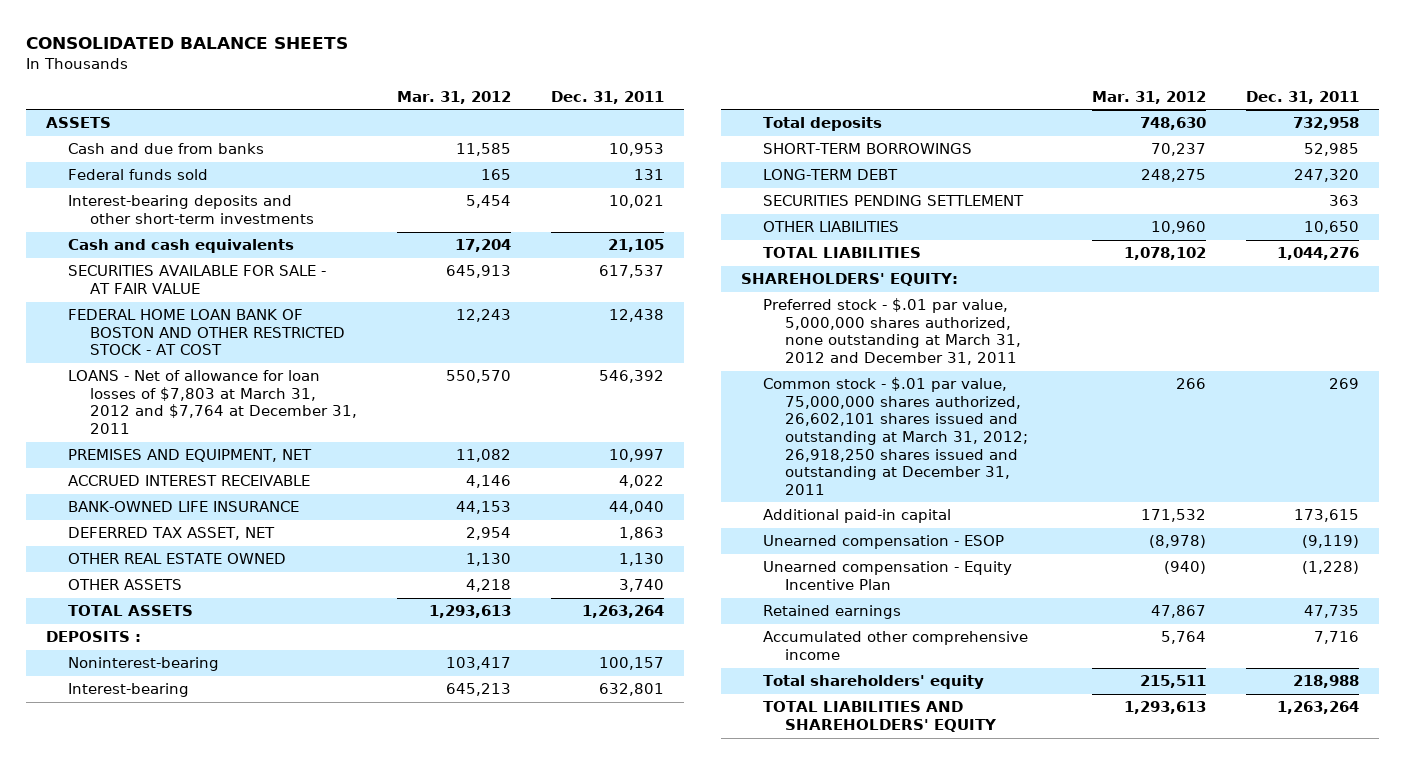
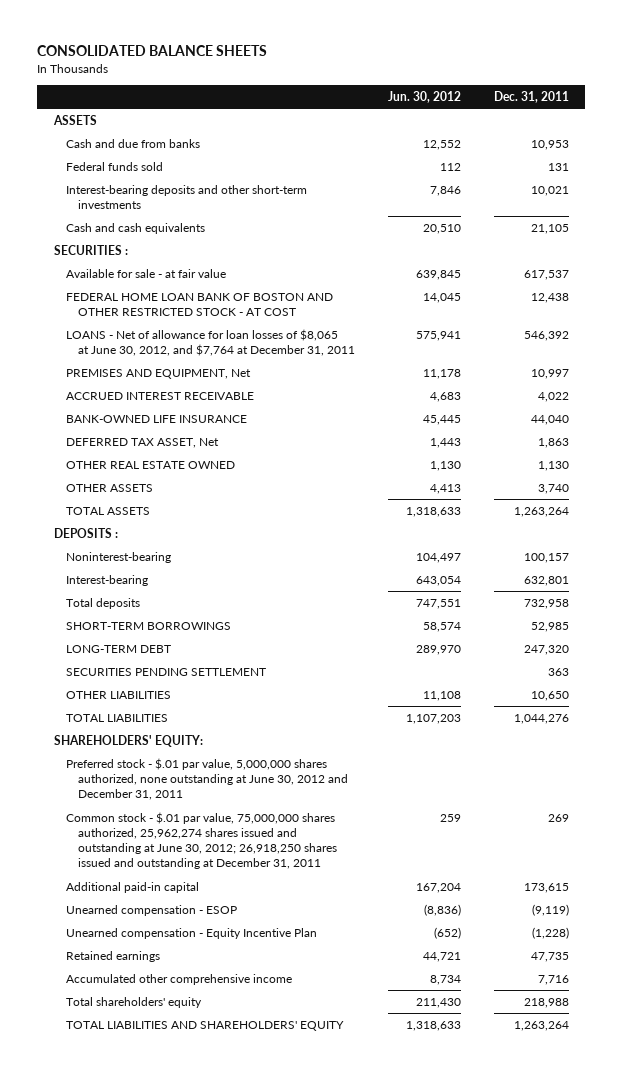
[397,90,512,104] Mar. 31, 2012 -> none
none -> [388,91,462,104] Jun. 30, 2012
none -> [53,245,128,256] SECURITIES :
[68,265,327,294] SECURITIES AVAILABLE FOR SALE - AT FAIR VALUE -> [66,269,227,279] Available for sale - at fair value
[68,370,358,435] LOANS - Net of allowance for loan losses of $7,803 at March 31, 2012 and $7,764 at December 31, 2011 -> [66,329,356,357] LOANS - Net of allowance for loan losses of $8,065 at June 30, 2012, and $7,764 at December 31, 2011
[68,449,313,463] PREMISES AND EQUIPMENT, NET -> [66,369,252,380] PREMISES AND EQUIPMENT, Net
[68,527,276,541] DEFERRED TAX ASSET, NET -> [66,438,220,449] DEFERRED TAX ASSET, Net
[762,298,1021,366] Preferred stock - $.01 par value, 5,000,000 shares authorized, none outstanding at March 31, 2012 and December 31, 2011 -> [66,758,349,801] Preferred stock - $.01 par value, 5,000,000 shares authorized, none outstanding at June 30, 2012 and December 31, 2011
[762,377,1028,495] Common stock - $.01 par value, 75,000,000 shares authorized, 26,602,101 shares issued and outstanding at March 31, 2012; 26,918,250 shares issued and outstanding at December 31, 2011 -> [66,812,338,870] Common stock - $.01 par value, 75,000,000 shares authorized, 25,962,274 shares issued and outstanding at June 30, 2012; 26,918,250 shares issued and outstanding at December 31, 2011

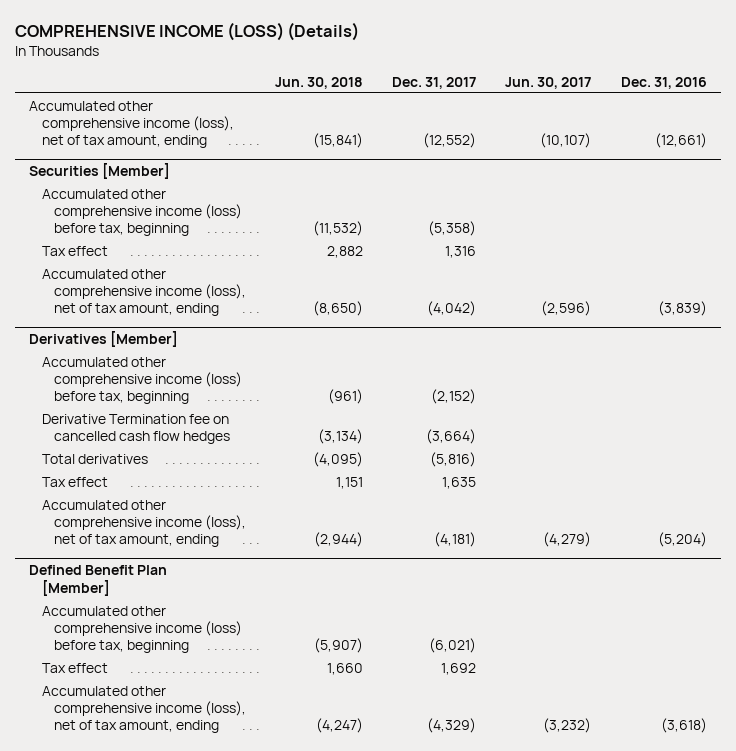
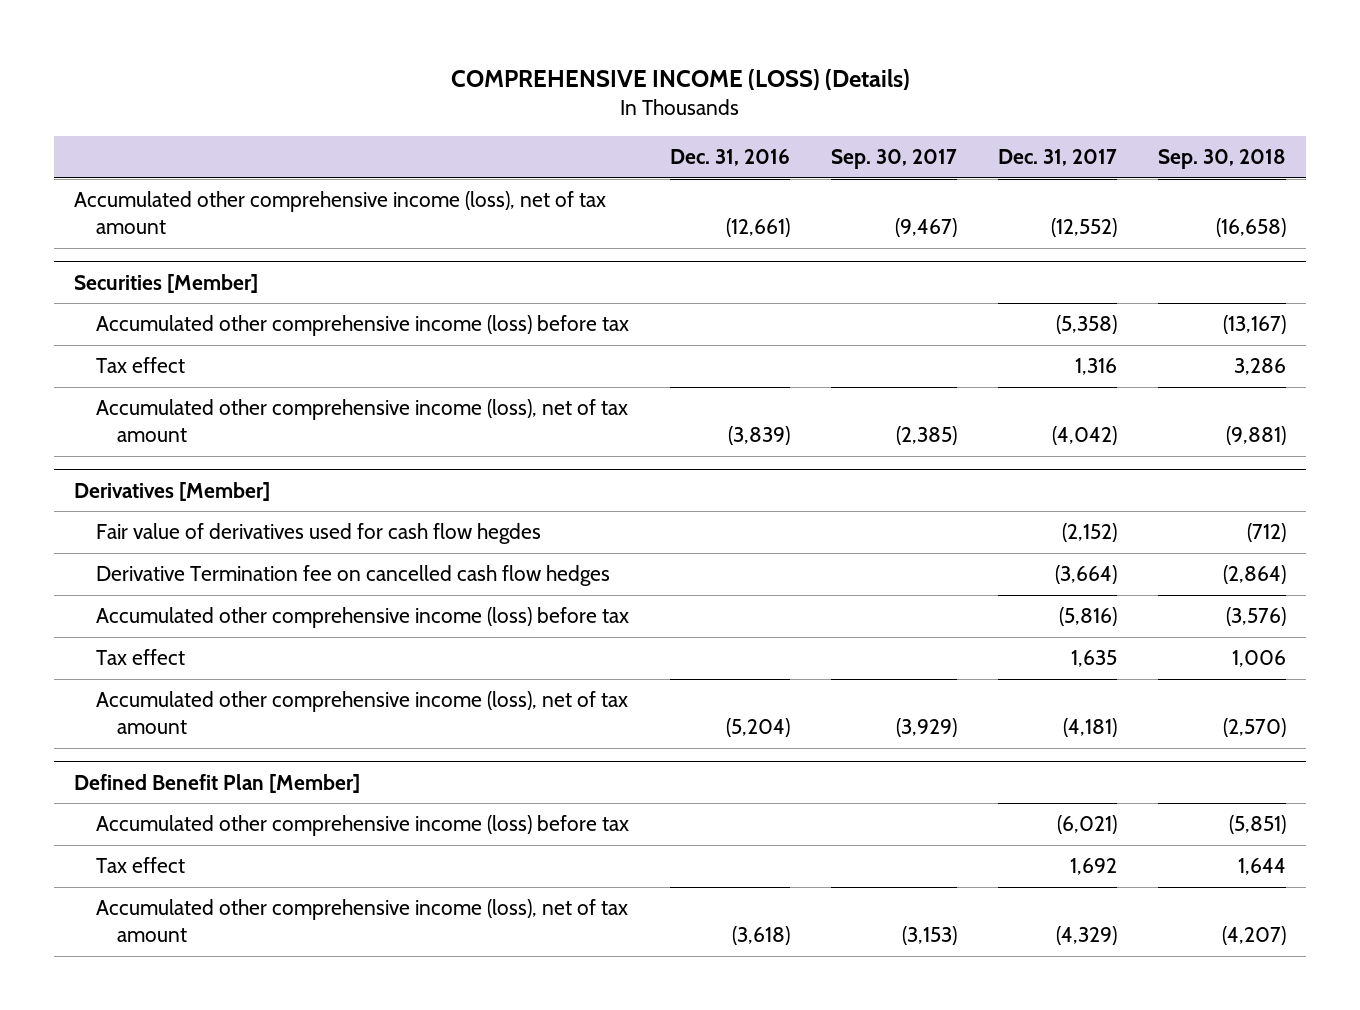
[275,76,364,89] Jun. 30, 2018 -> none
[505,76,592,89] Jun. 30, 2017 -> none
none -> [830,149,957,170] Sep. 30, 2017
none -> [1157,149,1286,170] Sep. 30, 2018
[29,100,234,149] Accumulated other comprehensive income (loss), net of tax amount, ending -> [74,191,607,235] Accumulated other comprehensive income (loss), net of tax amount
[41,188,242,237] Accumulated other comprehensive income (loss) before tax, beginning -> [95,315,629,337] Accumulated other comprehensive income (loss) before tax
[41,268,246,317] Accumulated other comprehensive income (loss), net of tax amount, ending -> [95,399,628,443] Accumulated other comprehensive income (loss), net of tax amount
[41,356,242,405] Accumulated other comprehensive income (loss) before tax, beginning -> [95,523,541,545] Fair value of derivatives used for cash flow hegdes
[41,453,148,464] Total derivatives -> [95,607,629,629] Accumulated other comprehensive income (loss) before tax
[41,499,246,548] Accumulated other comprehensive income (loss), net of tax amount, ending -> [95,691,628,735] Accumulated other comprehensive income (loss), net of tax amount
[41,605,242,654] Accumulated other comprehensive income (loss) before tax, beginning -> [95,815,629,837] Accumulated other comprehensive income (loss) before tax
[41,685,246,734] Accumulated other comprehensive income (loss), net of tax amount, ending -> [95,899,628,943] Accumulated other comprehensive income (loss), net of tax amount

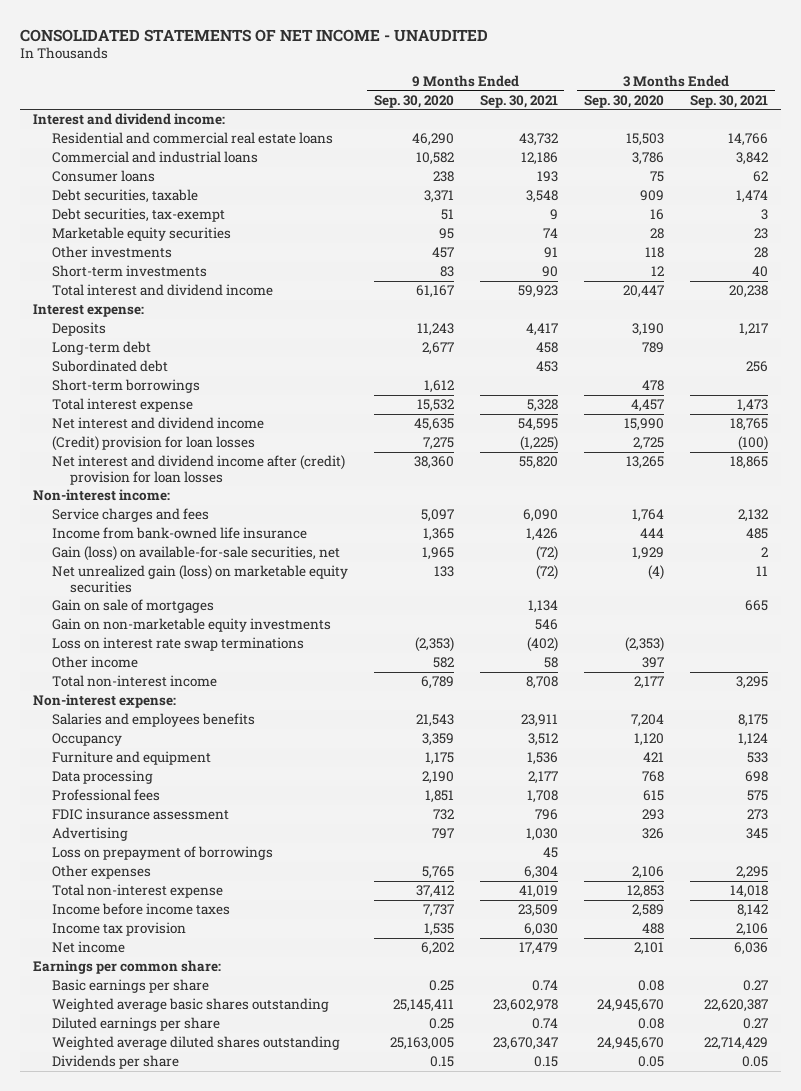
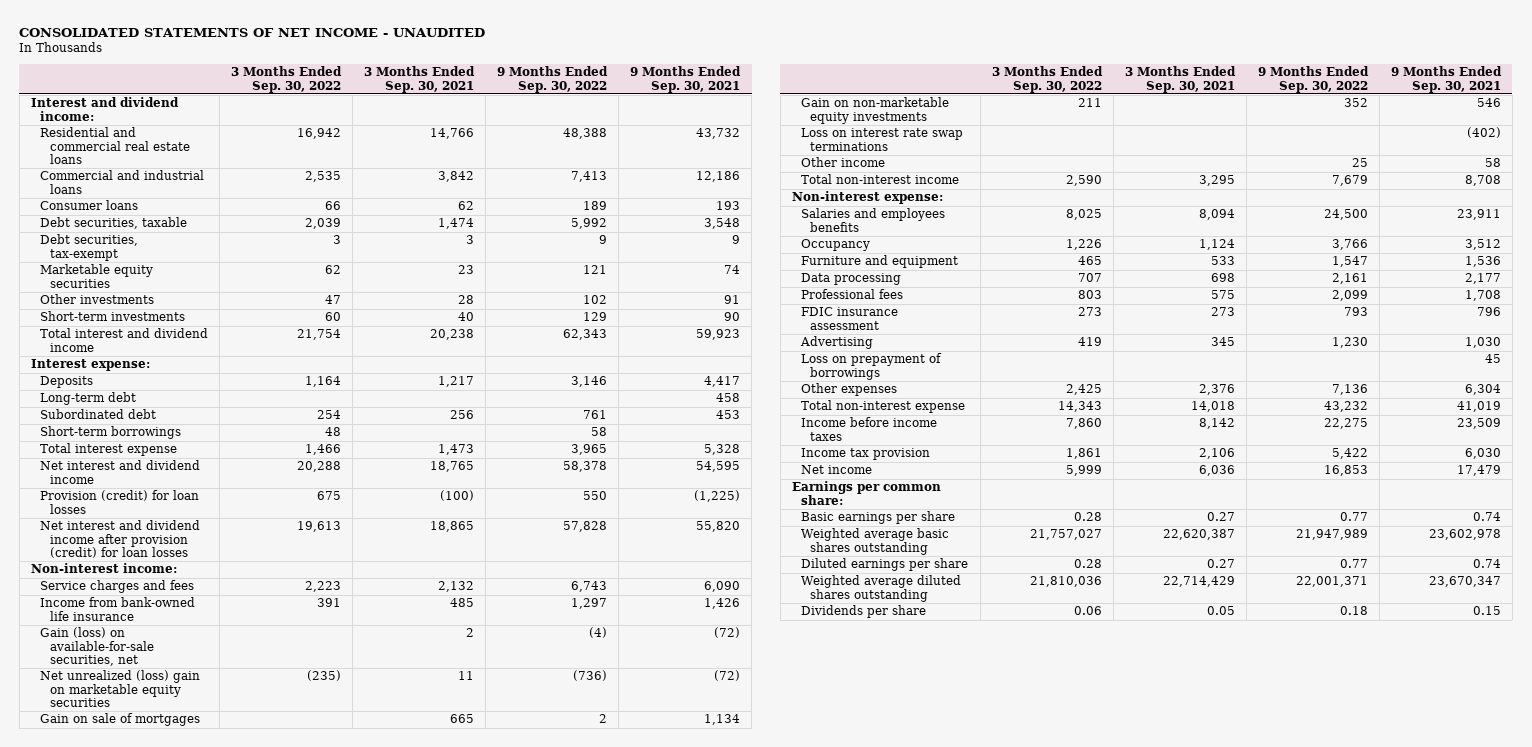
[373,94,454,108] Sep. 30, 2020 -> none
[583,94,664,108] Sep. 30, 2020 -> none
none -> [231,66,343,93] 3 Months Ended Sep. 30, 2022
none -> [497,66,609,93] 9 Months Ended Sep. 30, 2022
[51,436,255,452] (Credit) provision for loan losses -> [40,490,200,514] Provision (credit) for loan losses
[51,455,345,485] Net interest and dividend income after (credit) provision for loan losses -> [40,520,201,559] Net interest and dividend income after provision (credit) for loan losses
[51,565,348,593] Net unrealized gain (loss) on marketable equity securities -> [40,670,201,708] Net unrealized (loss) gain on marketable equity securities
[737,714,768,728] 8,175 -> [1198,209,1235,221] 8,094
[735,866,768,880] 2,295 -> [1198,384,1235,396] 2,376

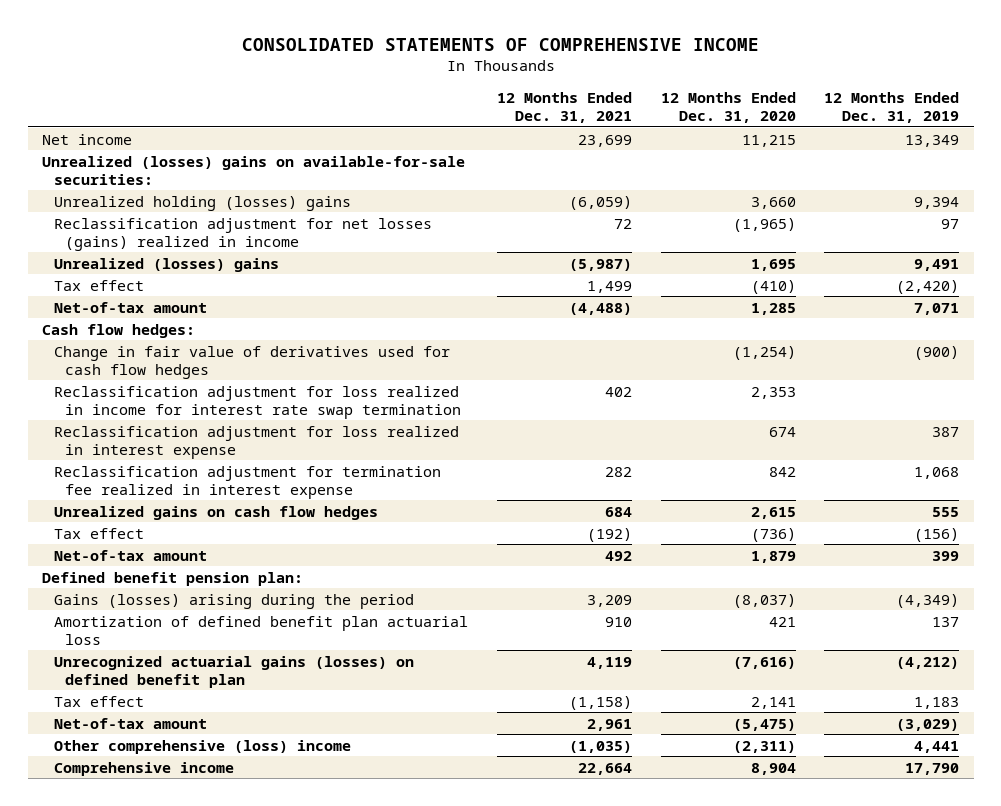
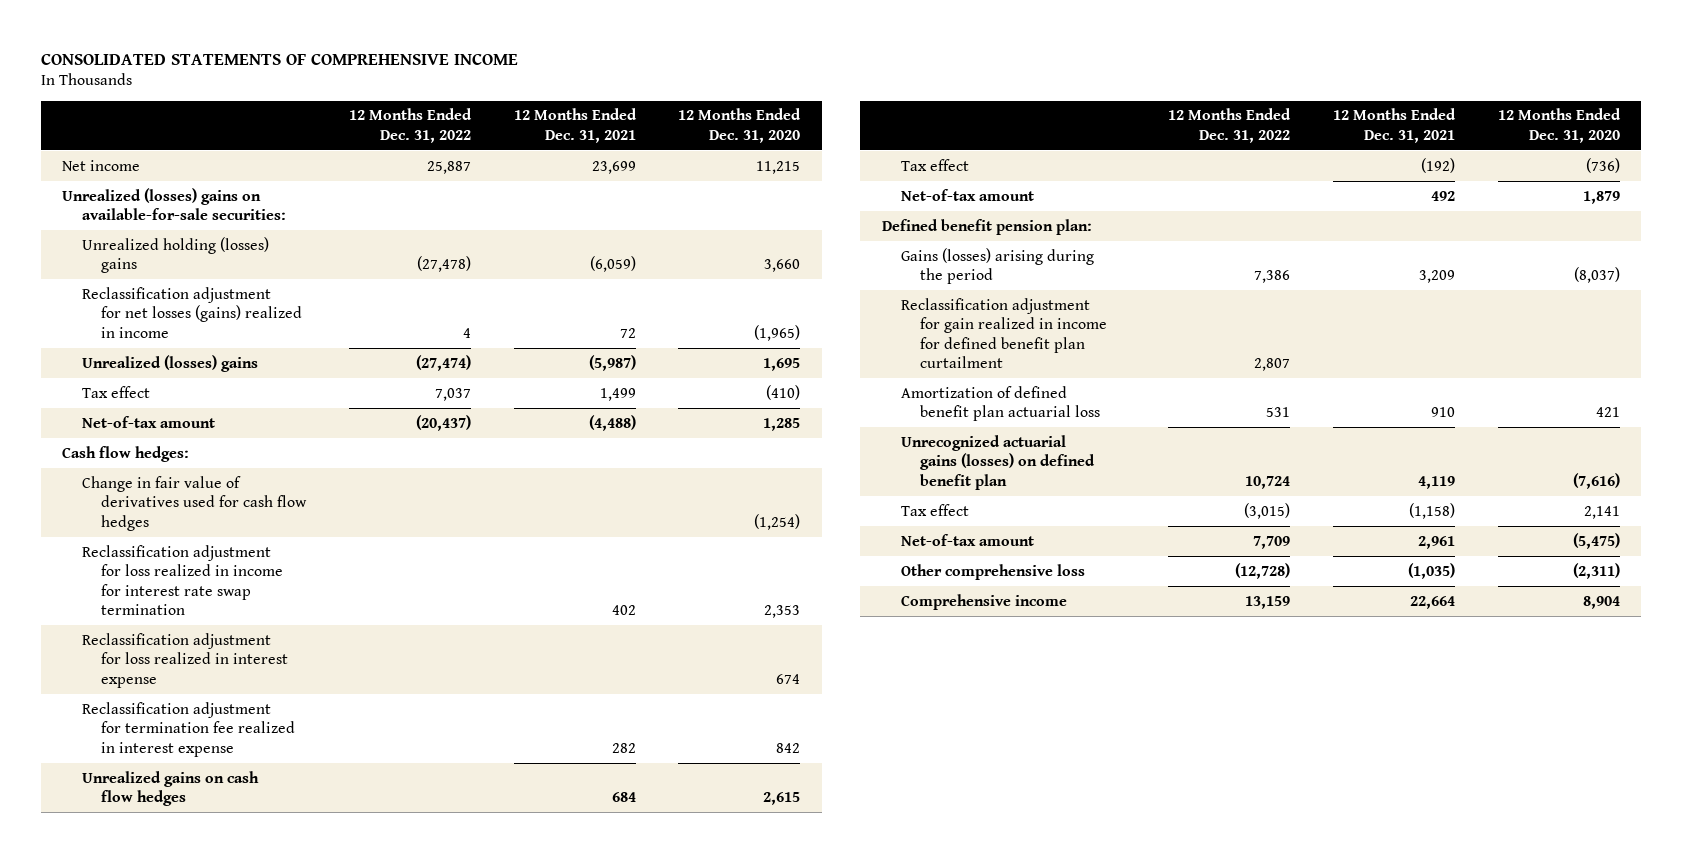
[824,92,960,124] 12 Months Ended Dec. 31, 2019 -> none
none -> [348,108,472,143] 12 Months Ended Dec. 31, 2022
none -> [900,297,1108,369] Reclassification adjustment for gain realized in income for defined benefit plan curtailment
[53,739,351,754] Other comprehensive (loss) income -> [900,563,1085,580] Other comprehensive loss

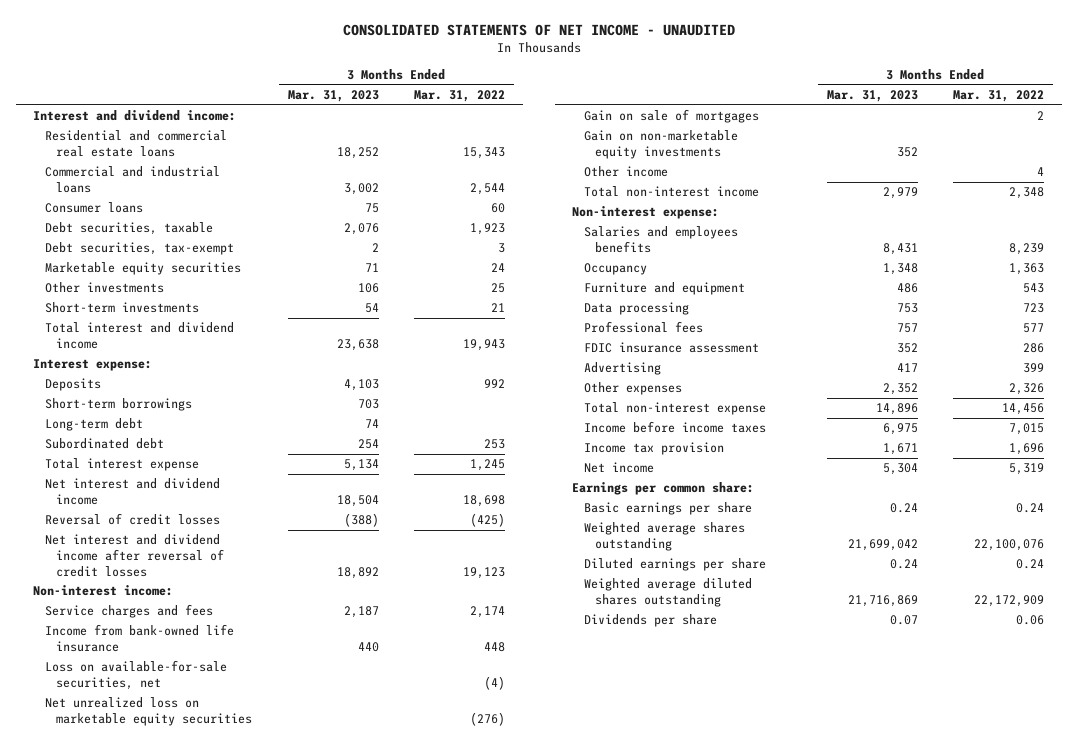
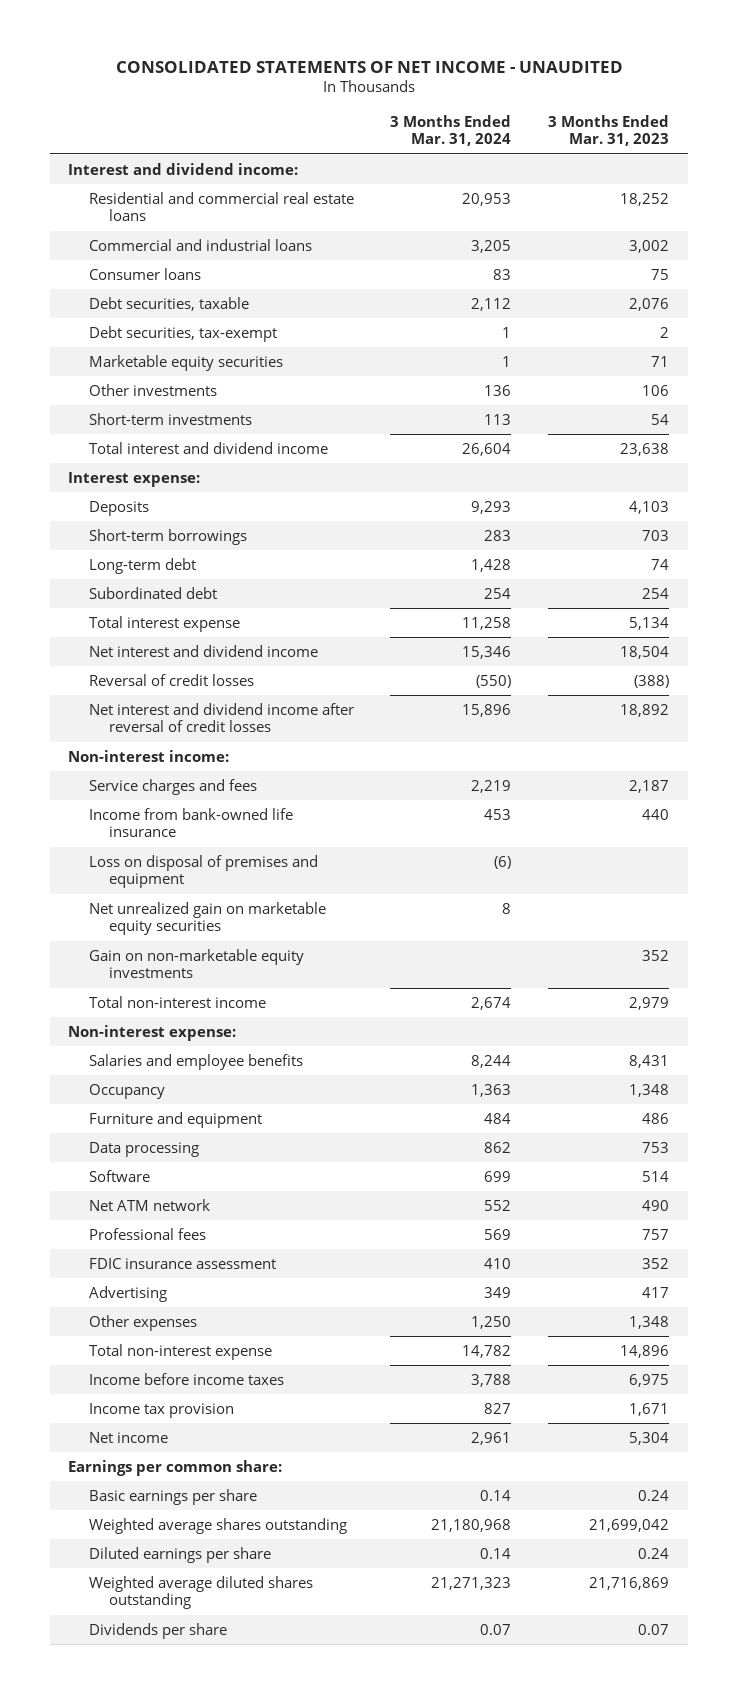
[414,90,506,103] Mar. 31, 2022 -> none
none -> [390,114,512,147] 3 Months Ended Mar. 31, 2024
[44,660,227,690] Loss on available-for-sale securities, net -> none
[583,109,759,124] Gain on sale of mortgages -> none
none -> [88,854,318,889] Loss on disposal of premises and equipment
[44,697,253,726] Net unrealized loss on marketable equity securities -> [88,901,326,936] Net unrealized gain on marketable equity securities
[583,166,668,178] Other income -> none
[583,226,738,253] Salaries and employees benefits -> [88,1053,303,1070] Salaries and employee benefits
none -> [88,1169,150,1182] Software
none -> [88,1198,210,1211] Net ATM network
[882,383,918,396] 2,352 -> [629,1315,670,1329] 1,348

